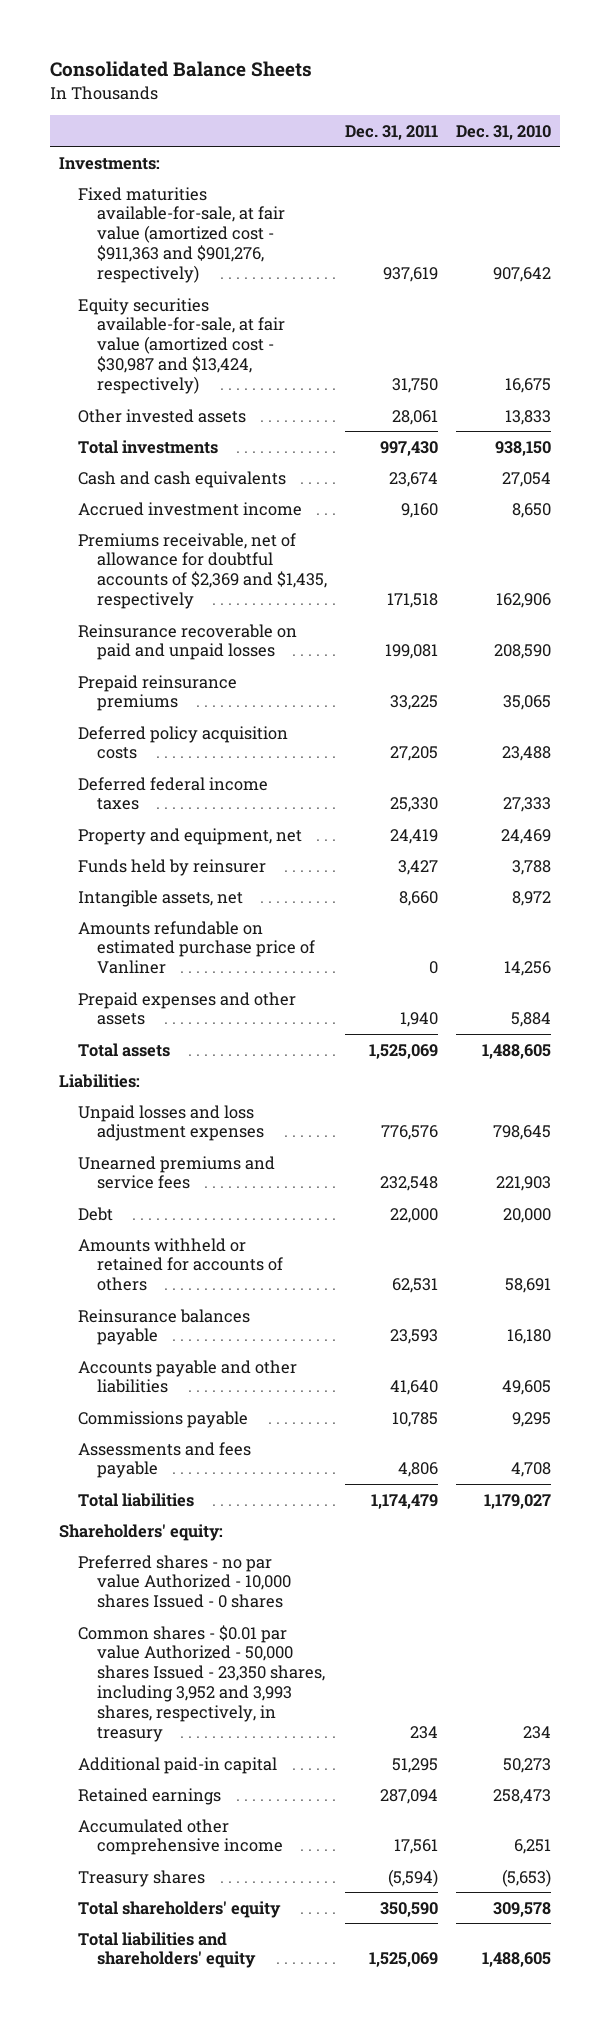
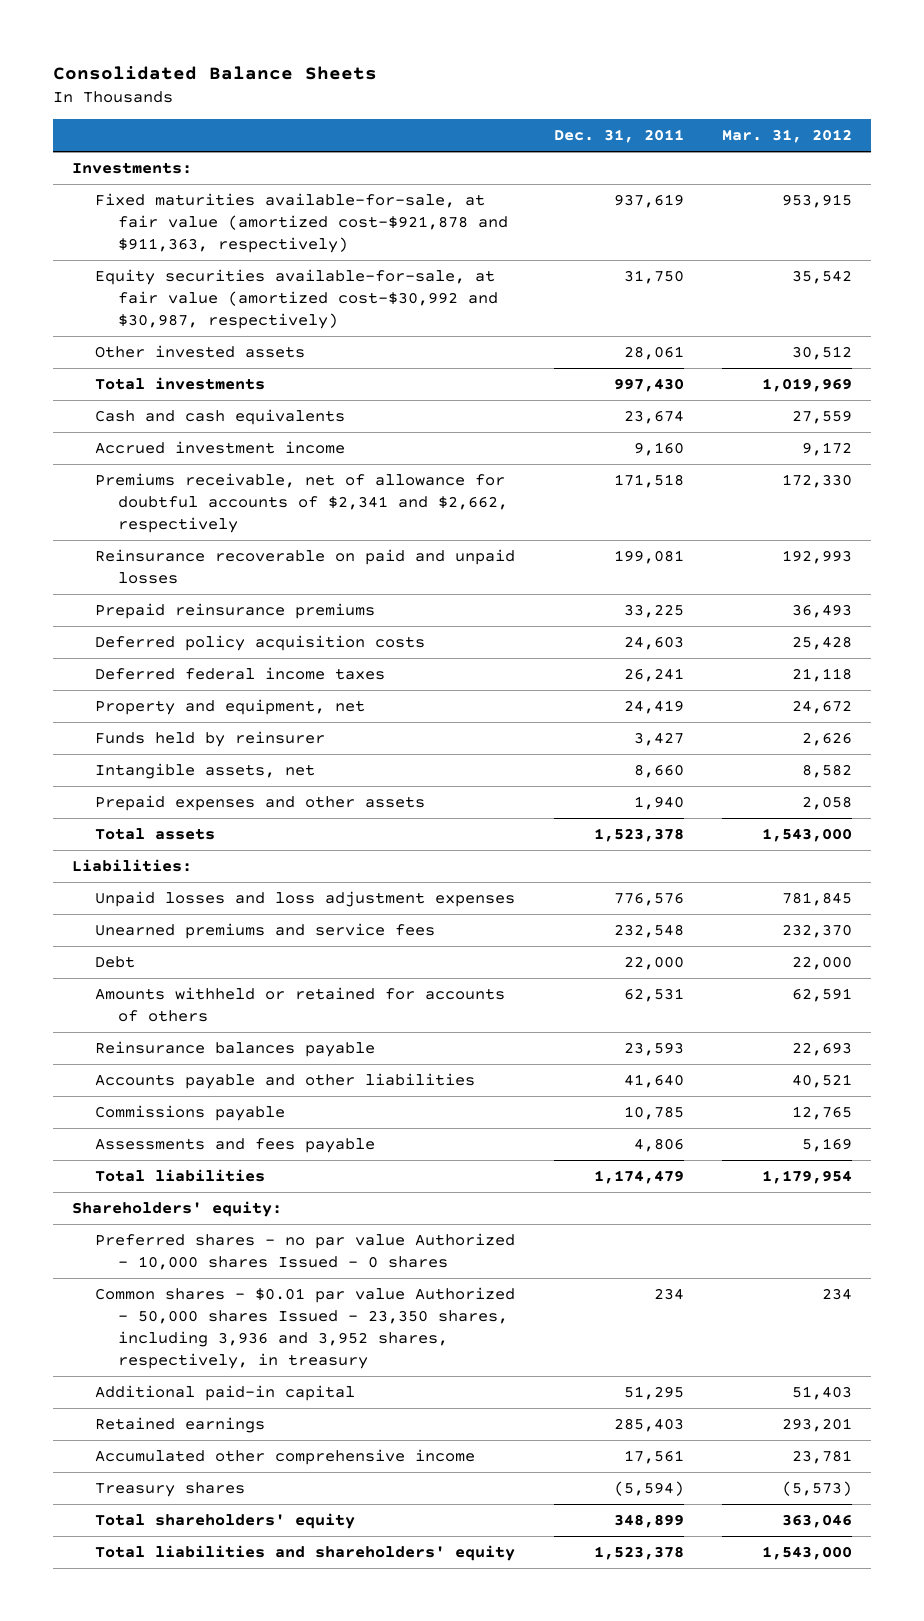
[455,124,551,140] Dec. 31, 2010 -> none
none -> [722,129,853,144] Mar. 31, 2012
[78,186,285,284] Fixed maturities available-for-sale, at fair value (amortized cost - $911,363 and $901,276, respectively) -> [95,193,509,253] Fixed maturities available-for-sale, at fair value (amortized cost-$921,878 and $911,363, respectively)
[78,297,285,395] Equity securities available-for-sale, at fair value (amortized cost - $30,987 and $13,424, respectively) -> [95,269,499,329] Equity securities available-for-sale, at fair value (amortized cost-$30,992 and $30,987, respectively)
[78,532,327,610] Premiums receivable, net of allowance for doubtful accounts of $2,369 and $1,435, respectively -> [95,473,509,533] Premiums receivable, net of allowance for doubtful accounts of $2,341 and $2,662, respectively
[389,746,438,762] 27,205 -> [623,636,684,651] 24,603
[389,797,438,813] 25,330 -> [623,668,684,683] 26,241
[78,920,315,975] Amounts refundable on estimated purchase price of Vanliner -> none
[368,1043,438,1059] 1,525,069 -> [593,828,684,843] 1,523,378
[78,1624,325,1743] Common shares - $0.01 par value Authorized - 50,000 shares Issued - 23,350 shares, including 3,952 and 3,993 shares, respectively, in treasury -> [95,1287,516,1369] Common shares - $0.01 par value Authorized - 50,000 shares Issued - 23,350 shares, including 3,936 and 3,952 shares, respectively, in treasury
[379,1788,438,1804] 287,094 -> [613,1418,684,1433] 285,403
[379,1901,438,1917] 350,590 -> [613,1514,684,1529] 348,899
[368,1952,438,1968] 1,525,069 -> [593,1546,684,1561] 1,523,378

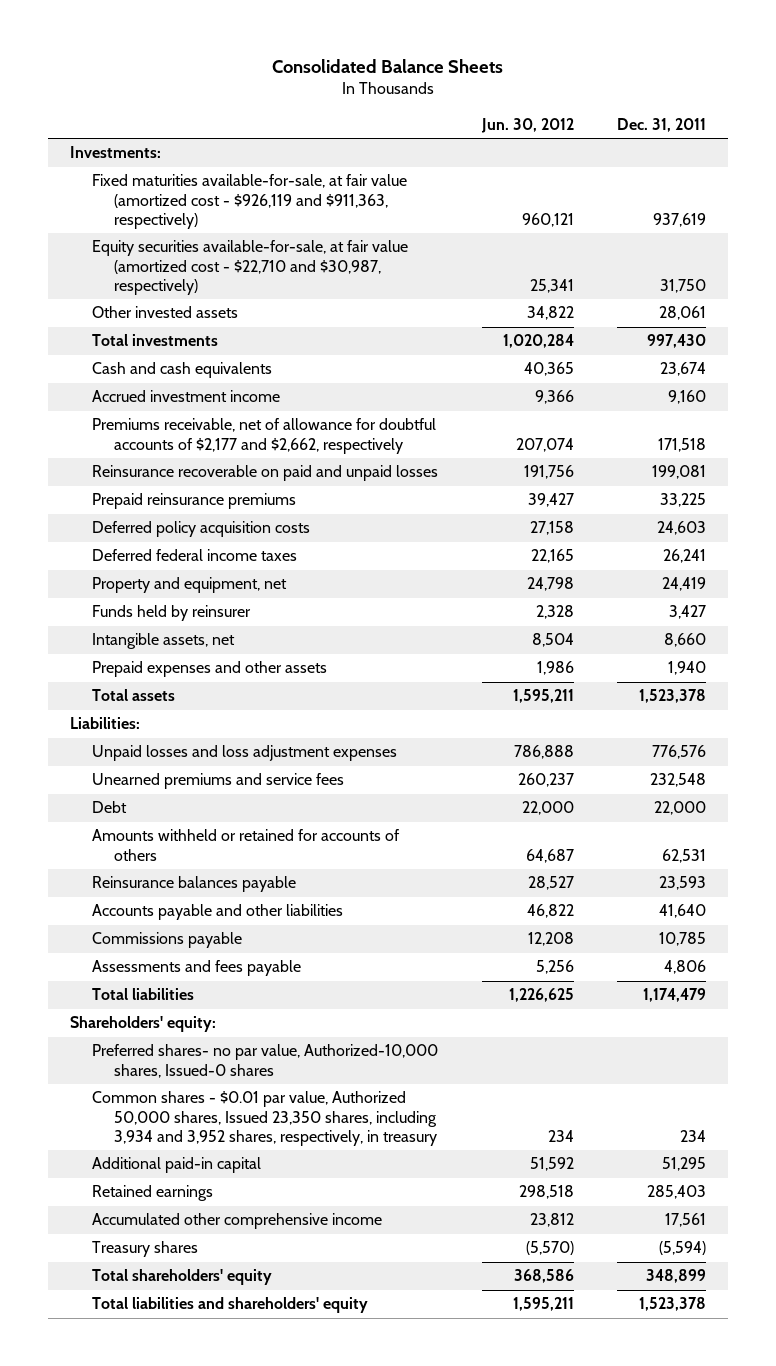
[722,129,853,144] Mar. 31, 2012 -> none
none -> [480,117,574,133] Jun. 30, 2012
[95,193,509,253] Fixed maturities available-for-sale, at fair value (amortized cost-$921,878 and $911,363, respectively) -> [91,174,407,230] Fixed maturities available-for-sale, at fair value (amortized cost - $926,119 and $911,363, respectively)
[95,269,499,329] Equity securities available-for-sale, at fair value (amortized cost-$30,992 and $30,987, respectively) -> [91,240,408,296] Equity securities available-for-sale, at fair value (amortized cost - $22,710 and $30,987, respectively)
[95,473,509,533] Premiums receivable, net of allowance for doubtful accounts of $2,341 and $2,662, respectively -> [91,418,436,454] Premiums receivable, net of allowance for doubtful accounts of $2,177 and $2,662, respectively
[95,1233,516,1271] Preferred shares - no par value Authorized - 10,000 shares Issued - 0 shares -> [91,1044,438,1078] Preferred shares- no par value, Authorized-10,000 shares, Issued-0 shares
[95,1287,516,1369] Common shares - $0.01 par value Authorized - 50,000 shares Issued - 23,350 shares, including 3,936 and 3,952 shares, respectively, in treasury -> [91,1091,437,1147] Common shares - $0.01 par value, Authorized 50,000 shares, Issued 23,350 shares, including 3,934 and 3,952 shares, respectively, in treasury

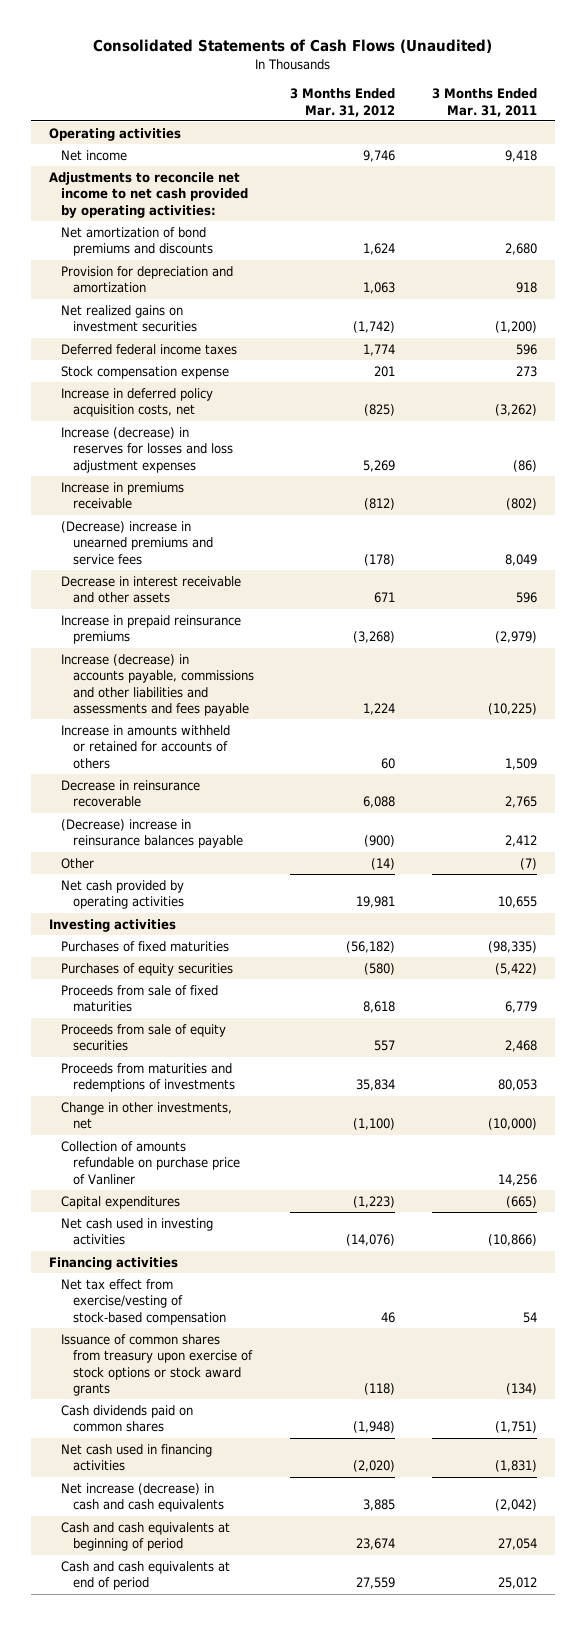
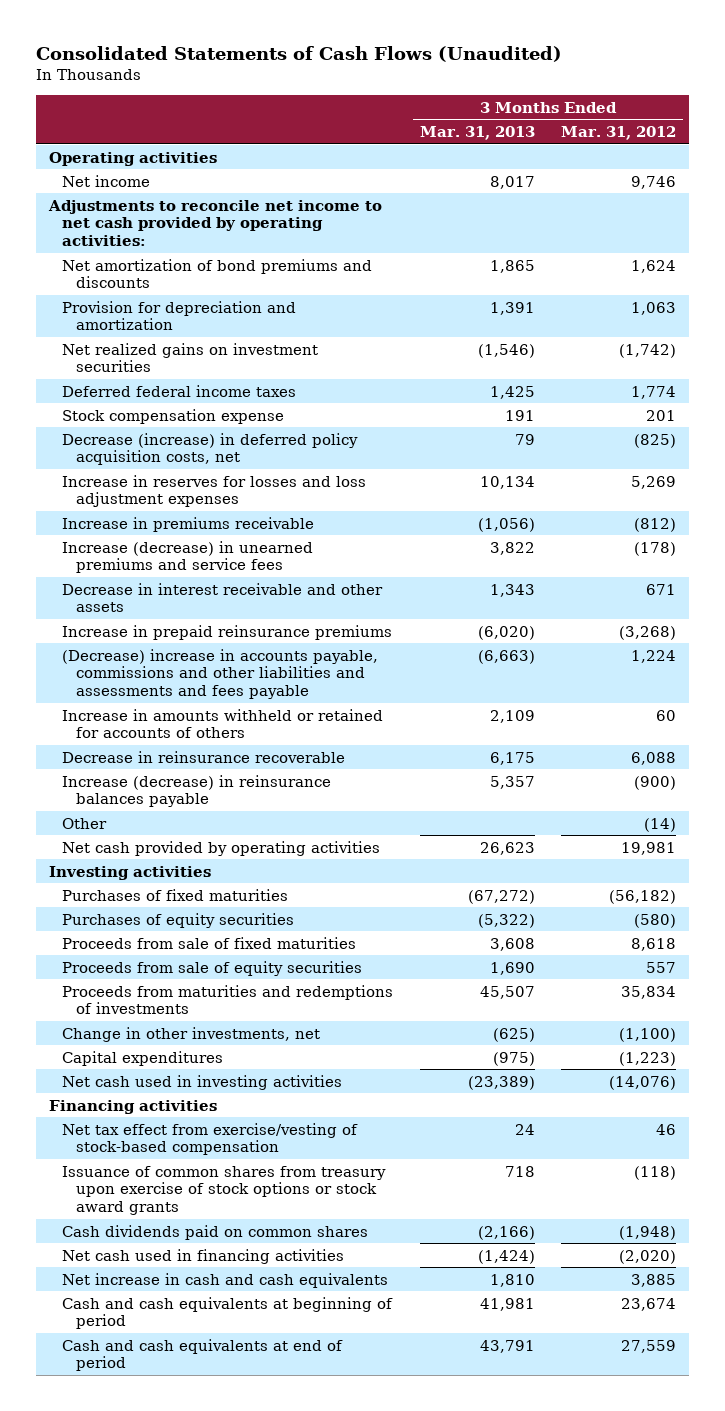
[431,88,537,117] 3 Months Ended Mar. 31, 2011 -> none
none -> [419,126,535,141] Mar. 31, 2013
[60,387,213,418] Increase in deferred policy acquisition costs, net -> [62,432,359,466] Decrease (increase) in deferred policy acquisition costs, net
[60,426,233,473] Increase (decrease) in reserves for losses and loss adjustment expenses -> [62,474,367,508] Increase in reserves for losses and loss adjustment expenses
[60,520,213,565] (Decrease) increase in unearned premiums and service fees -> [62,540,314,574] Increase (decrease) in unearned premiums and service fees
[60,653,254,716] Increase (decrease) in accounts payable, commissions and other liabilities and assessments and fees payable -> [62,648,379,700] (Decrease) increase in accounts payable, commissions and other liabilities and assessments and fees payable
[60,818,243,849] (Decrease) increase in reinsurance balances payable -> [62,774,332,808] Increase (decrease) in reinsurance balances payable
[60,1140,240,1185] Collection of amounts refundable on purchase price of Vanliner -> none
[60,1482,224,1513] Net increase (decrease) in cash and cash equivalents -> [62,1272,389,1288] Net increase in cash and cash equivalents

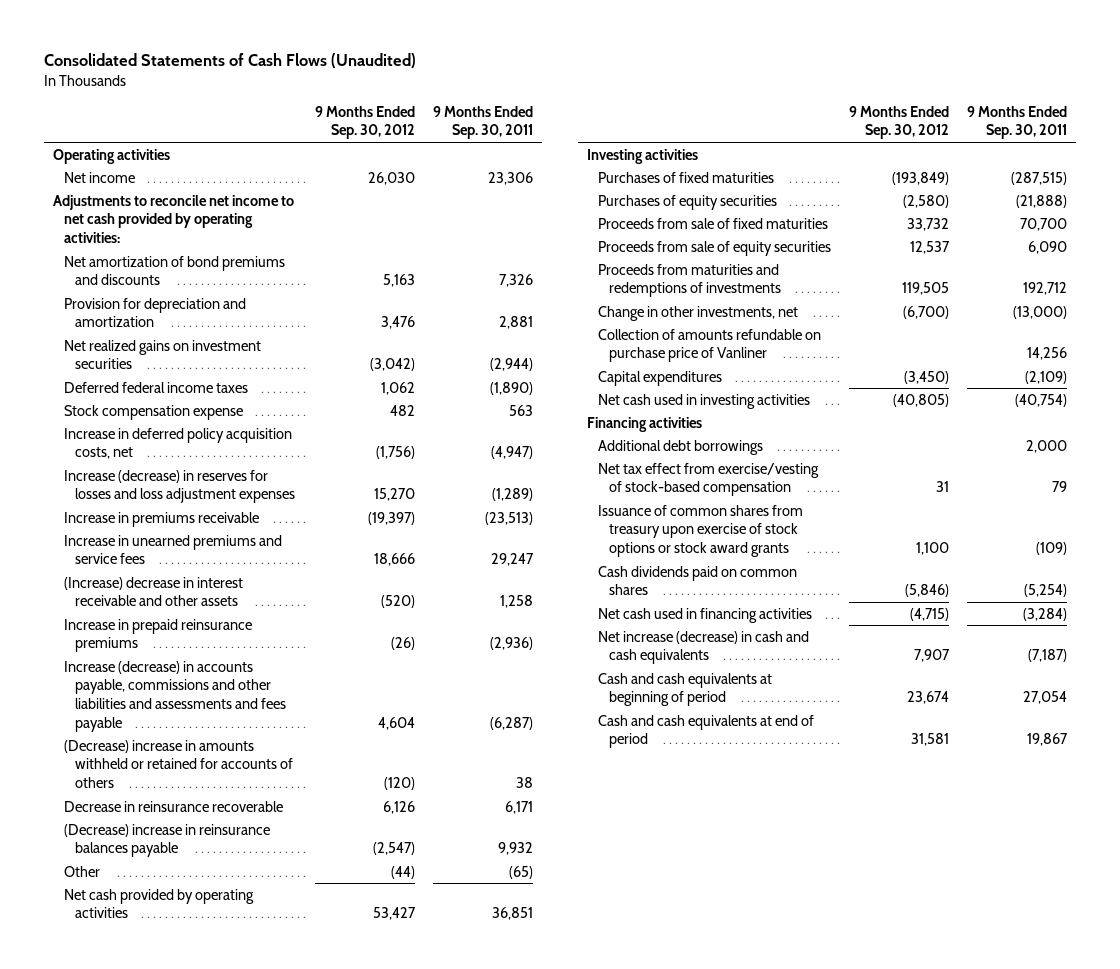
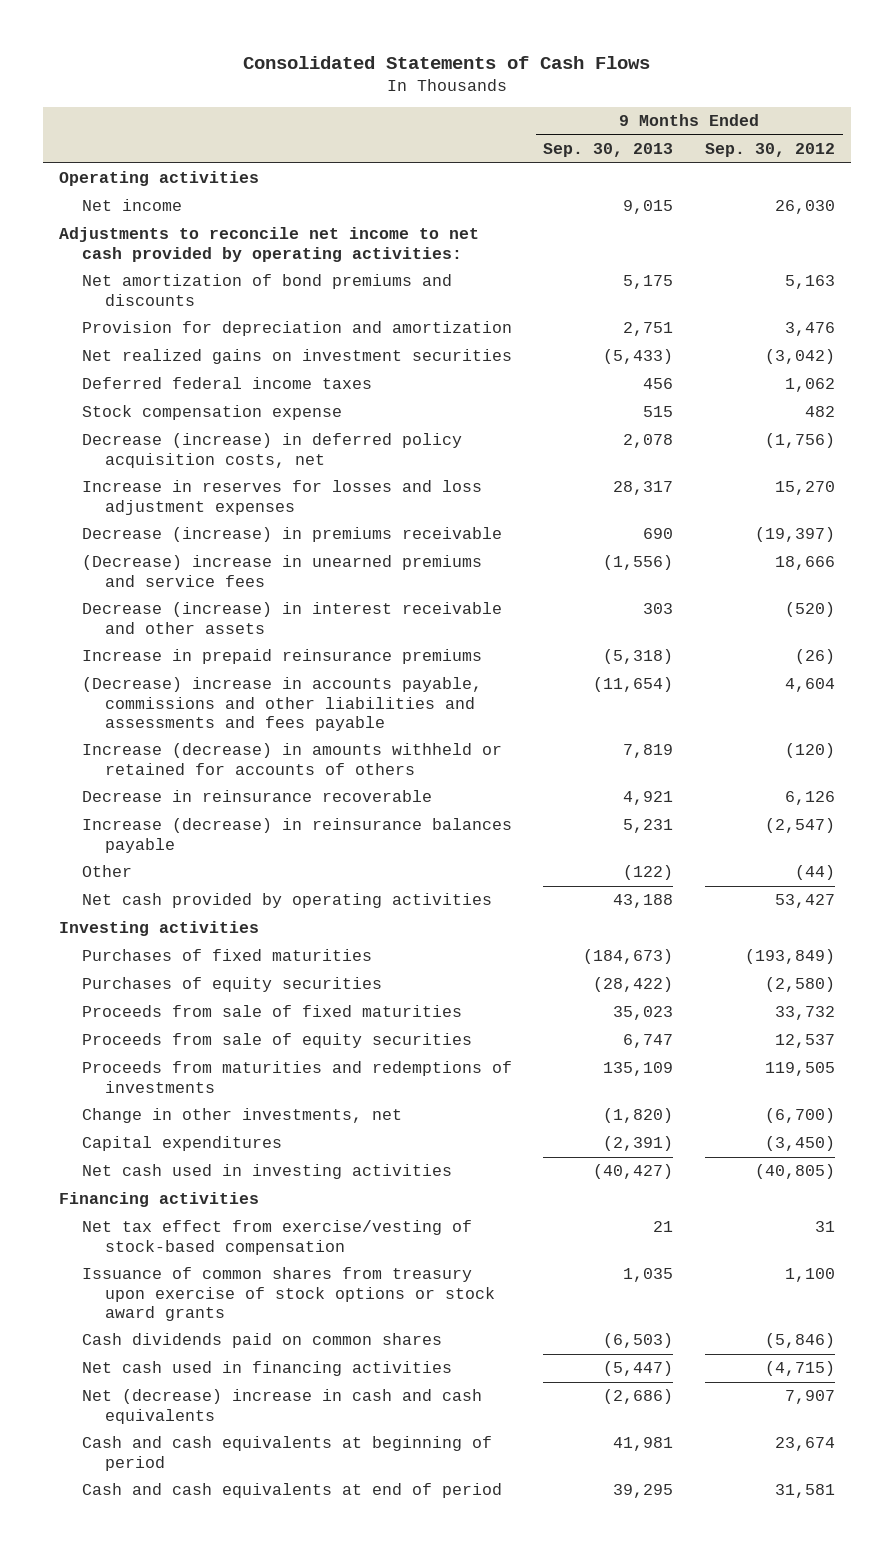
[44,53,417,69] Consolidated Statements of Cash Flows (Unaudited) -> [242,55,650,69] Consolidated Statements of Cash Flows
[433,105,534,140] 9 Months Ended Sep. 30, 2011 -> none
none -> [543,143,674,158] Sep. 30, 2013
[64,427,293,460] Increase in deferred policy acquisition costs, net -> [82,433,463,468] Decrease (increase) in deferred policy acquisition costs, net
[64,469,296,504] Increase (decrease) in reserves for losses and loss adjustment expenses -> [82,480,483,515] Increase in reserves for losses and loss adjustment expenses
[64,511,260,527] Increase in premiums receivable -> [82,527,503,543] Decrease (increase) in premiums receivable
[64,534,283,565] Increase in unearned premiums and service fees -> [82,555,483,587] (Decrease) increase in unearned premiums and service fees
[64,576,244,607] (Increase) decrease in interest receivable and other assets -> [82,602,503,634] Decrease (increase) in interest receivable and other assets
[64,660,287,732] Increase (decrease) in accounts payable, commissions and other liabilities and assessments and fees payable -> [82,677,483,731] (Decrease) increase in accounts payable, commissions and other liabilities and assessments and fees payable
[64,739,294,789] (Decrease) increase in amounts withheld or retained for accounts of others -> [82,743,503,775] Increase (decrease) in amounts withheld or retained for accounts of others
[64,823,271,858] (Decrease) increase in reinsurance balances payable -> [82,818,513,853] Increase (decrease) in reinsurance balances payable
[598,328,822,363] Collection of amounts refundable on purchase price of Vanliner -> none
[598,439,764,455] Additional debt borrowings -> none
[598,630,810,665] Net increase (decrease) in cash and cash equivalents -> [82,1389,483,1424] Net (decrease) increase in cash and cash equivalents

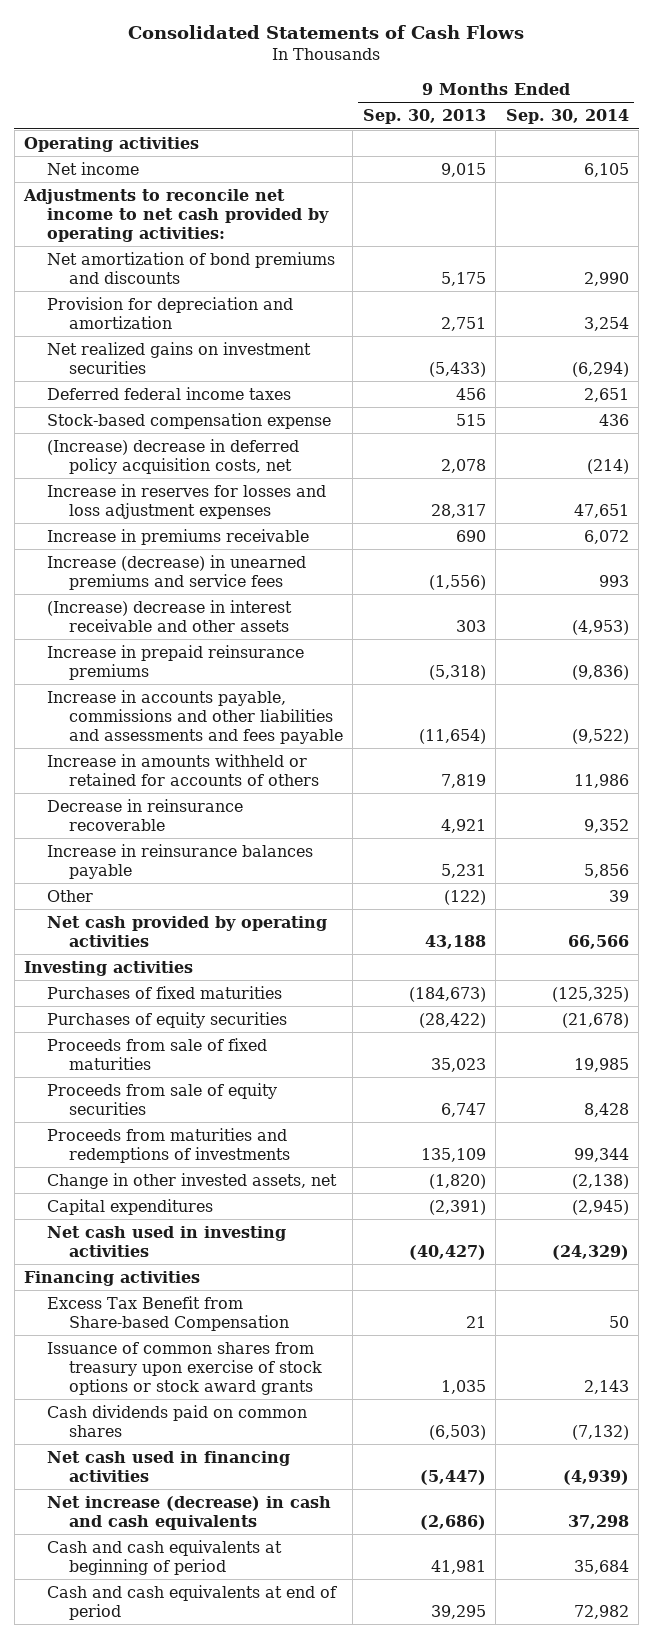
[704,143,835,158] Sep. 30, 2012 -> none
none -> [505,109,629,125] Sep. 30, 2014
[82,405,343,421] Stock compensation expense -> [46,412,331,429] Stock-based compensation expense
[82,433,463,468] Decrease (increase) in deferred policy acquisition costs, net -> [46,438,299,474] (Increase) decrease in deferred policy acquisition costs, net
[82,527,503,543] Decrease (increase) in premiums receivable -> [46,528,309,545] Increase in premiums receivable
[82,555,483,587] (Decrease) increase in unearned premiums and service fees -> [46,554,306,590] Increase (decrease) in unearned premiums and service fees
[82,602,503,634] Decrease (increase) in interest receivable and other assets -> [46,599,292,632] (Increase) decrease in interest receivable and other assets
[82,677,483,731] (Decrease) increase in accounts payable, commissions and other liabilities and assessments and fees payable -> [46,689,343,744] Increase in accounts payable, commissions and other liabilities and assessments and fees payable
[82,743,503,775] Increase (decrease) in amounts withheld or retained for accounts of others -> [46,753,319,786] Increase in amounts withheld or retained for accounts of others
[82,818,513,853] Increase (decrease) in reinsurance balances payable -> [46,843,313,879] Increase in reinsurance balances payable
[82,1108,403,1124] Change in other investments, net -> [46,1172,337,1189] Change in other invested assets, net
[82,1220,473,1255] Net tax effect from exercise/vesting of stock-based compensation -> [46,1295,289,1331] Excess Tax Benefit from Share-based Compensation
[82,1389,483,1424] Net (decrease) increase in cash and cash equivalents -> [46,1495,331,1530] Net increase (decrease) in cash and cash equivalents

